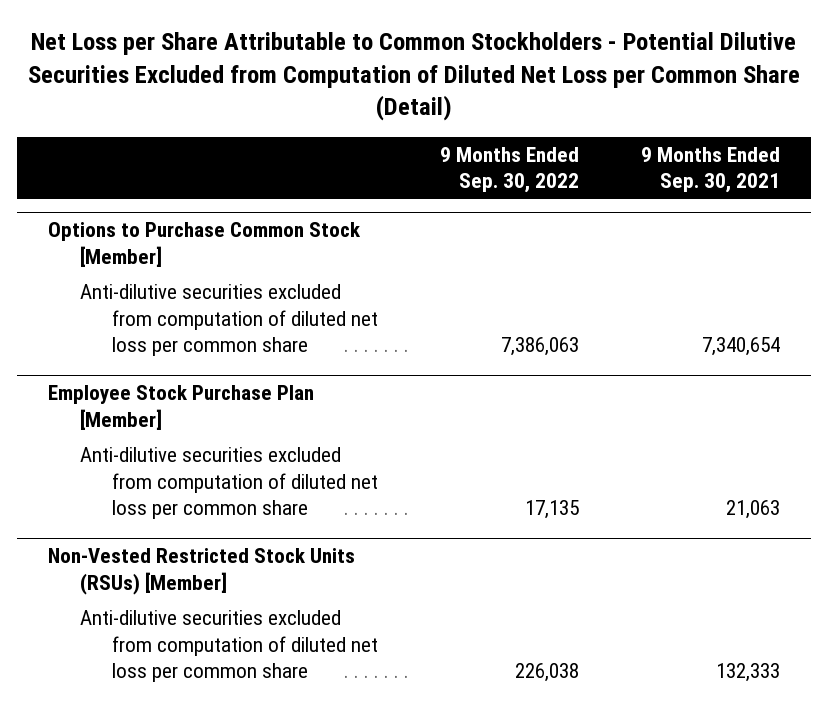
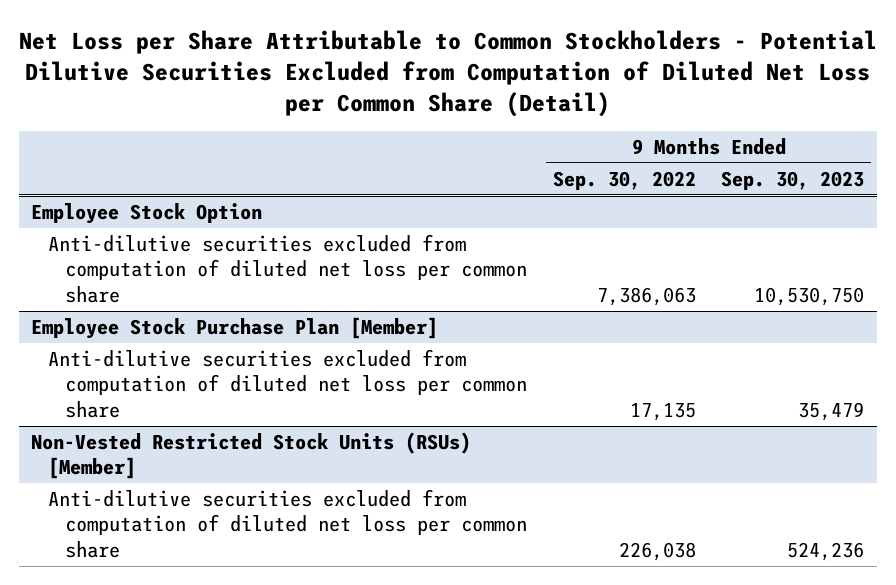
[640,146,780,194] 9 Months Ended Sep. 30, 2021 -> none
none -> [721,170,865,190] Sep. 30, 2023
[48,222,362,268] Options to Purchase Common Stock [Member] -> [31,202,263,224] Employee Stock Option

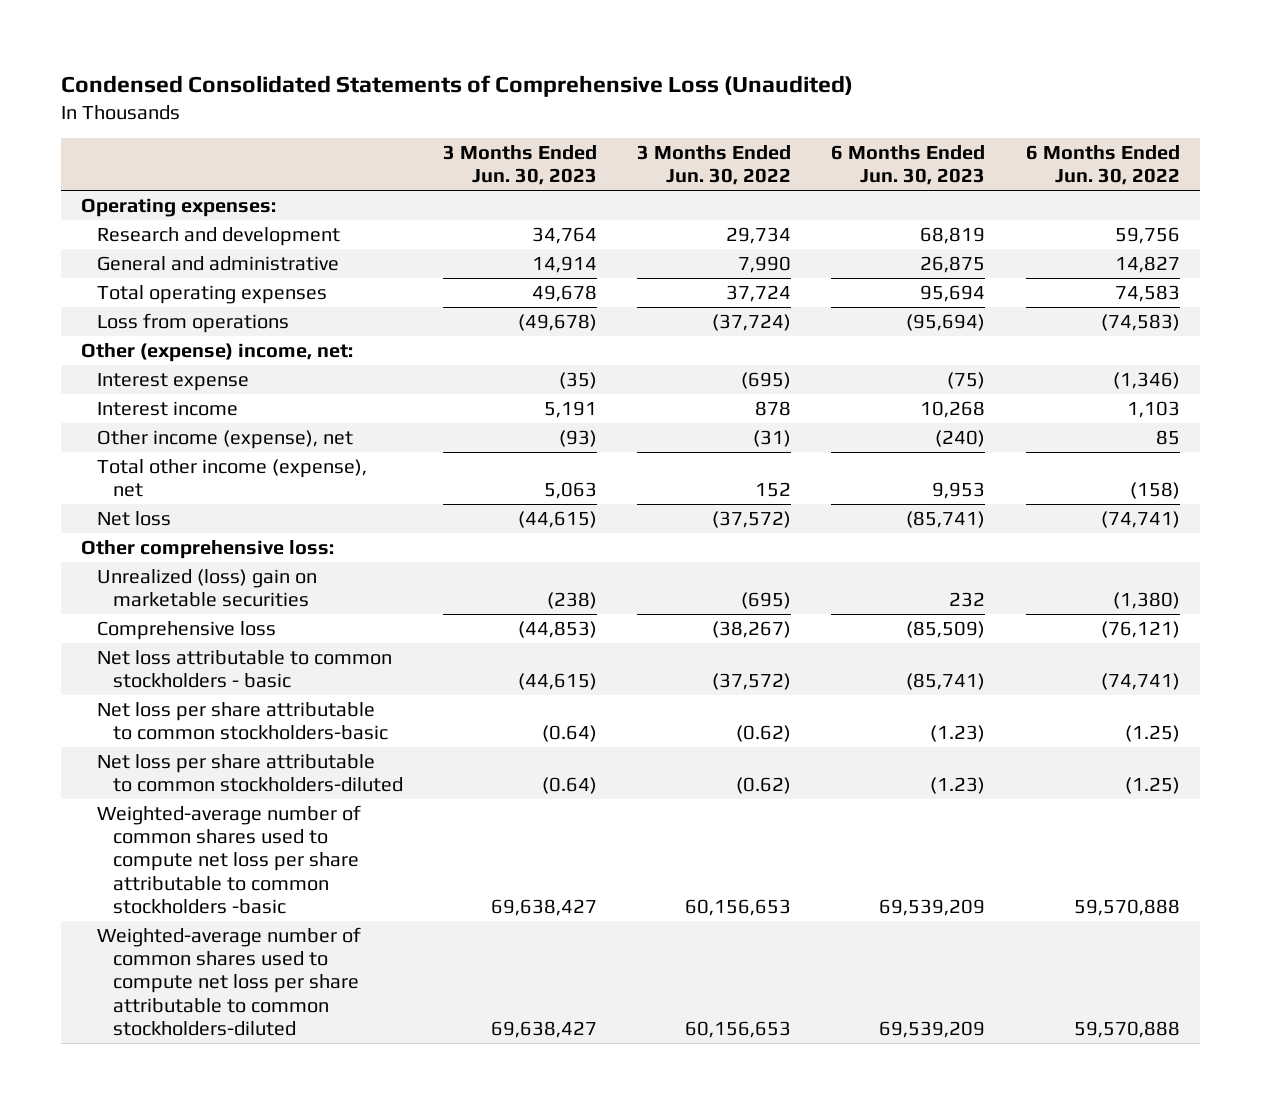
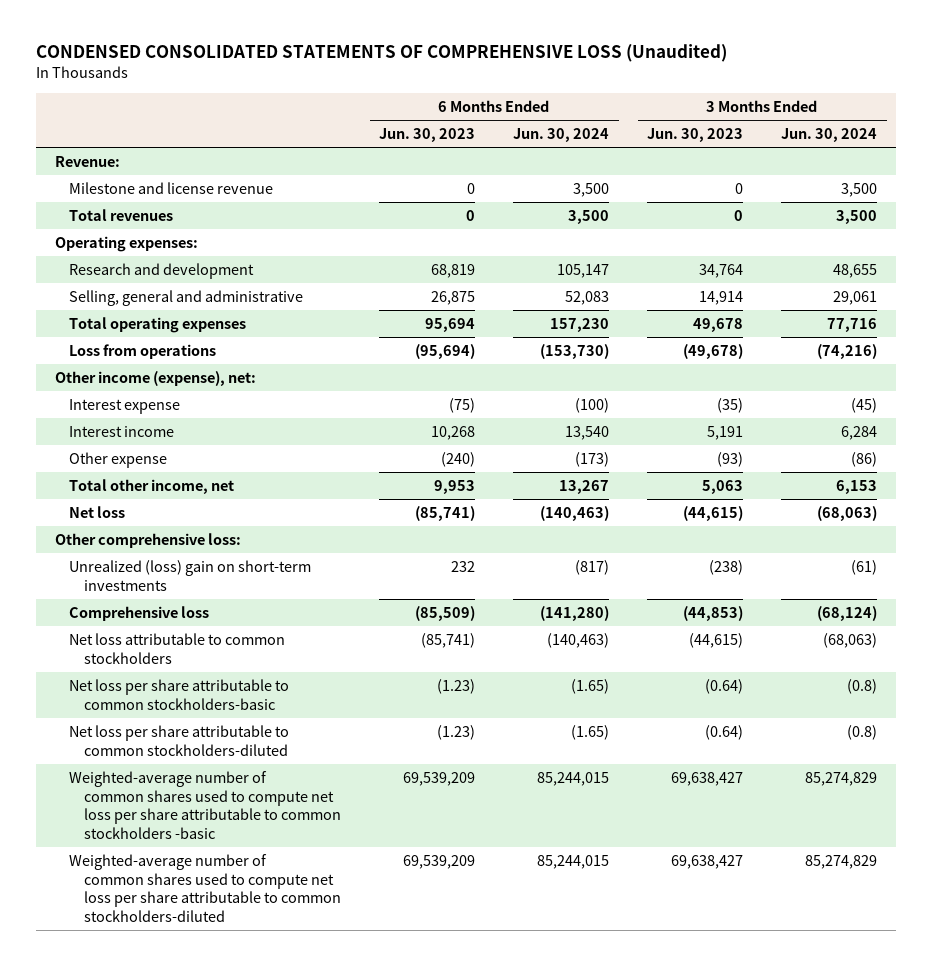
[61,74,854,97] Condensed Consolidated Statements of Comprehensive Loss (Unaudited) -> [35,44,727,63] CONDENSED CONSOLIDATED STATEMENTS OF COMPREHENSIVE LOSS (Unaudited)
[637,145,792,186] 3 Months Ended Jun. 30, 2022 -> none
[1025,145,1180,186] 6 Months Ended Jun. 30, 2022 -> none
none -> [513,127,610,142] Jun. 30, 2024
none -> [781,127,878,142] Jun. 30, 2024
none -> [54,155,120,167] Revenue:
none -> [69,181,274,194] Milestone and license revenue
none -> [69,208,174,221] Total revenues
[96,255,339,271] General and administrative -> [69,289,304,306] Selling, general and administrative
[81,342,354,362] Other (expense) income, net: -> [54,370,256,386] Other income (expense), net:
[96,429,353,449] Other income (expense), net -> [69,451,168,468] Other expense
[96,458,367,498] Total other income (expense), net -> [69,478,235,494] Total other income, net
[96,568,317,608] Unrealized (loss) gain on marketable securities -> [69,559,312,591] Unrealized (loss) gain on short-term investments
[96,649,392,689] Net loss attributable to common stockholders - basic -> [69,632,286,664] Net loss attributable to common stockholders

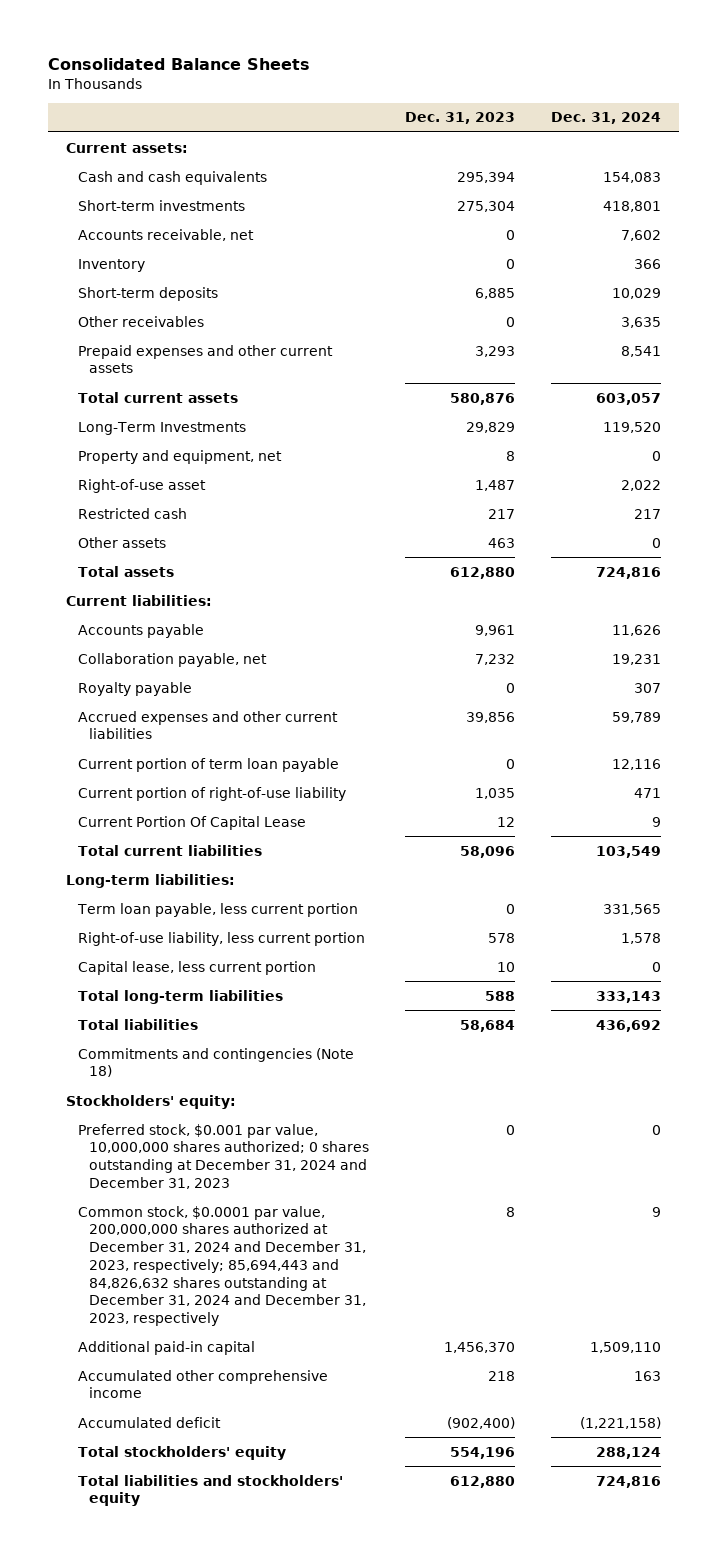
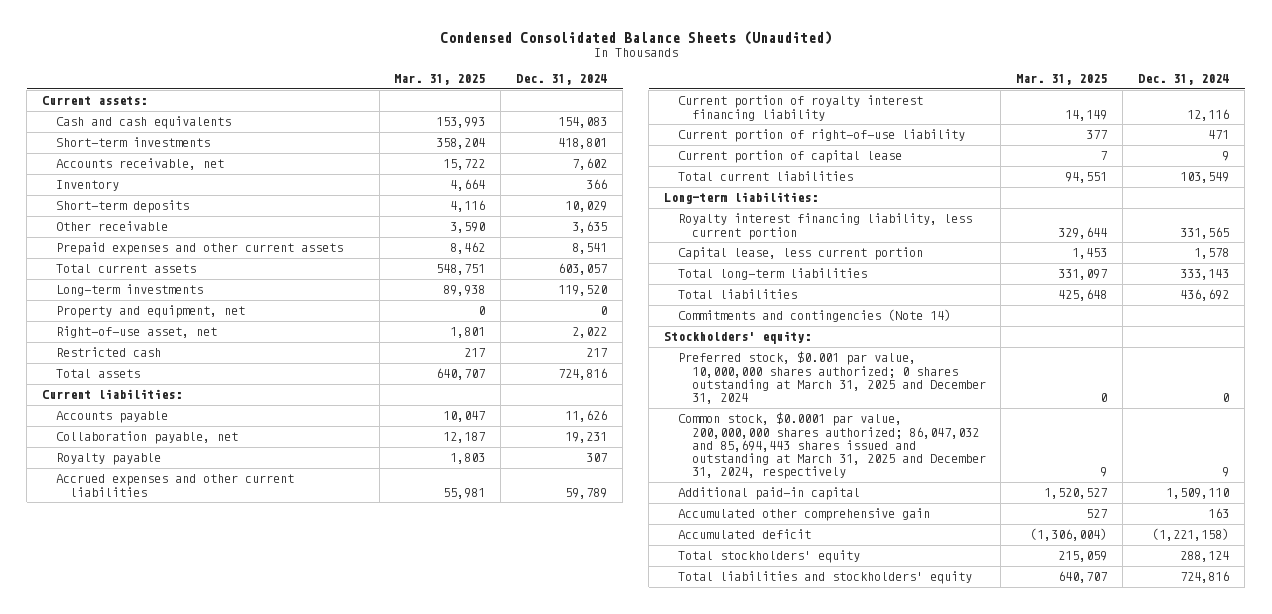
[48,57,311,70] Consolidated Balance Sheets -> [439,31,832,46] Condensed Consolidated Balance Sheets (Unaudited)
[405,112,516,125] Dec. 31, 2023 -> none
none -> [394,74,486,86] Mar. 31, 2025
[77,315,204,327] Other receivables -> [56,221,169,232] Other receivable
[77,421,246,435] Long-Term Investments -> [56,284,204,297] Long-term investments
[77,478,206,493] Right-of-use asset -> [56,326,218,339] Right-of-use asset, net
[77,536,166,548] Other assets -> none
[77,757,339,772] Current portion of term loan payable -> [677,95,923,121] Current portion of royalty interest financing liability
[77,815,306,830] Current Portion Of Capital Lease -> [677,150,902,164] Current portion of capital lease
[77,931,365,946] Right-of-use liability, less current portion -> none
[76,902,358,917] Term loan payable, less current portion -> [677,213,972,240] Royalty interest financing liability, less current portion
[651,961,661,972] 0 -> [1194,248,1230,260] 1,578
[77,1047,354,1078] Commitments and contingencies (Note 18) -> [677,309,951,323] Commitments and contingencies (Note 14)
[77,1123,370,1189] Preferred stock, $0.001 par value, 10,000,000 shares authorized; 0 shares outstanding at December 31, 2024 and December 31, 2023 -> [677,351,986,405] Preferred stock, $0.001 par value, 10,000,000 shares authorized; 0 shares outstanding at March 31, 2025 and December 31, 2024
[77,1205,367,1327] Common stock, $0.0001 par value, 200,000,000 shares authorized at December 31, 2024 and December 31, 2023, respectively; 85,694,443 and 84,826,632 shares outstanding at December 31, 2024 and December 31, 2023, respectively -> [677,412,986,480] Common stock, $0.0001 par value, 200,000,000 shares authorized; 86,047,032 and 85,694,443 shares issued and outstanding at March 31, 2025 and December 31, 2024, respectively
[77,1369,328,1399] Accumulated other comprehensive income -> [677,508,930,522] Accumulated other comprehensive gain

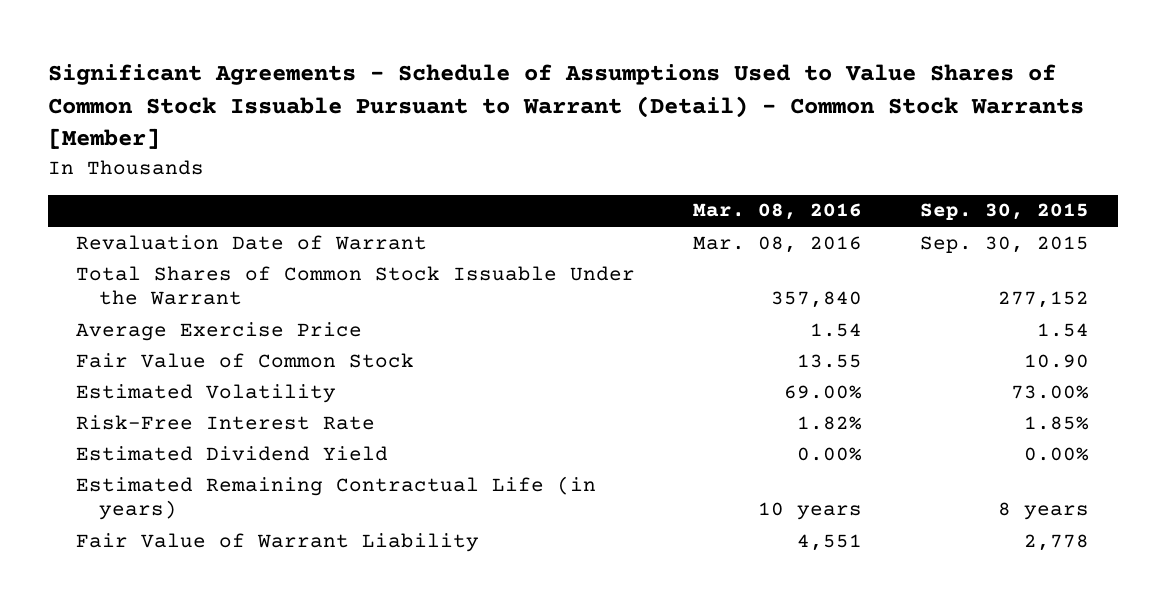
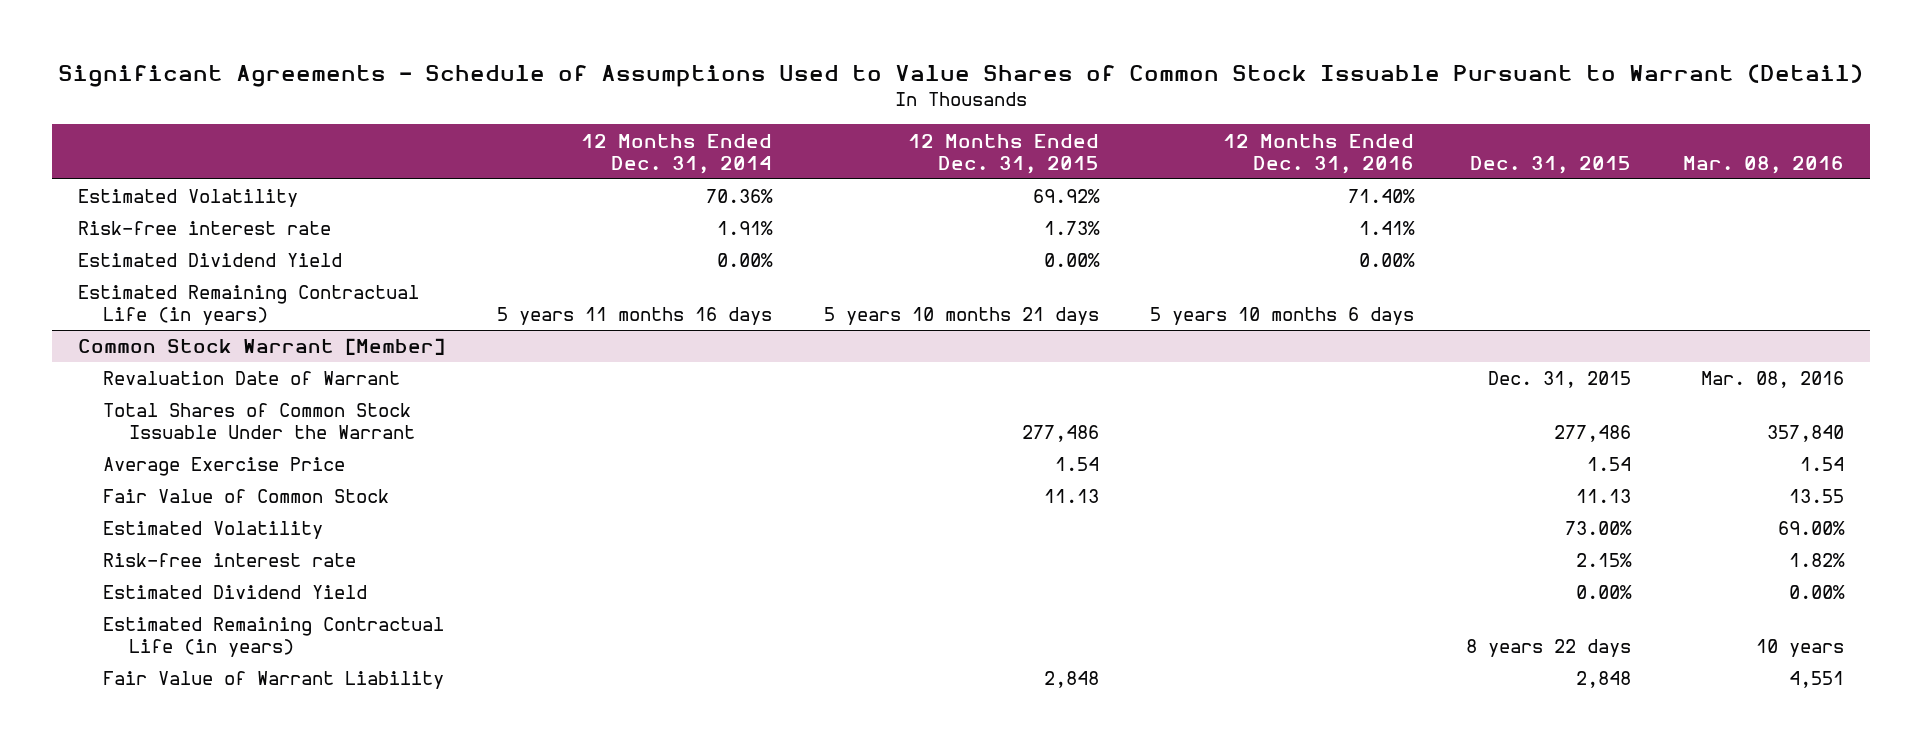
[47,64,1084,150] Significant Agreements - Schedule of Assumptions Used to Value Shares of Common Stock Issuable Pursuant to Warrant (Detail) - Common Stock Warrants [Member] -> [58,63,1864,87] Significant Agreements - Schedule of Assumptions Used to Value Shares of Common Stock Issuable Pursuant to Warrant (Detail)
[919,203,1089,221] Sep. 30, 2015 -> none
none -> [580,133,772,174] 12 Months Ended Dec. 31, 2014
none -> [907,133,1099,174] 12 Months Ended Dec. 31, 2015
none -> [1223,133,1415,174] 12 Months Ended Dec. 31, 2016
none -> [1470,155,1632,174] Dec. 31, 2015
none -> [77,189,298,208] Estimated Volatility
none -> [77,221,331,236] Risk-free interest rate
none -> [77,253,342,268] Estimated Dividend Yield
none -> [77,285,419,326] Estimated Remaining Contractual Life (in years)
none -> [77,338,445,356] Common Stock Warrant [Member]
[76,414,376,430] Risk-Free Interest Rate -> [103,553,357,568] Risk-free interest rate

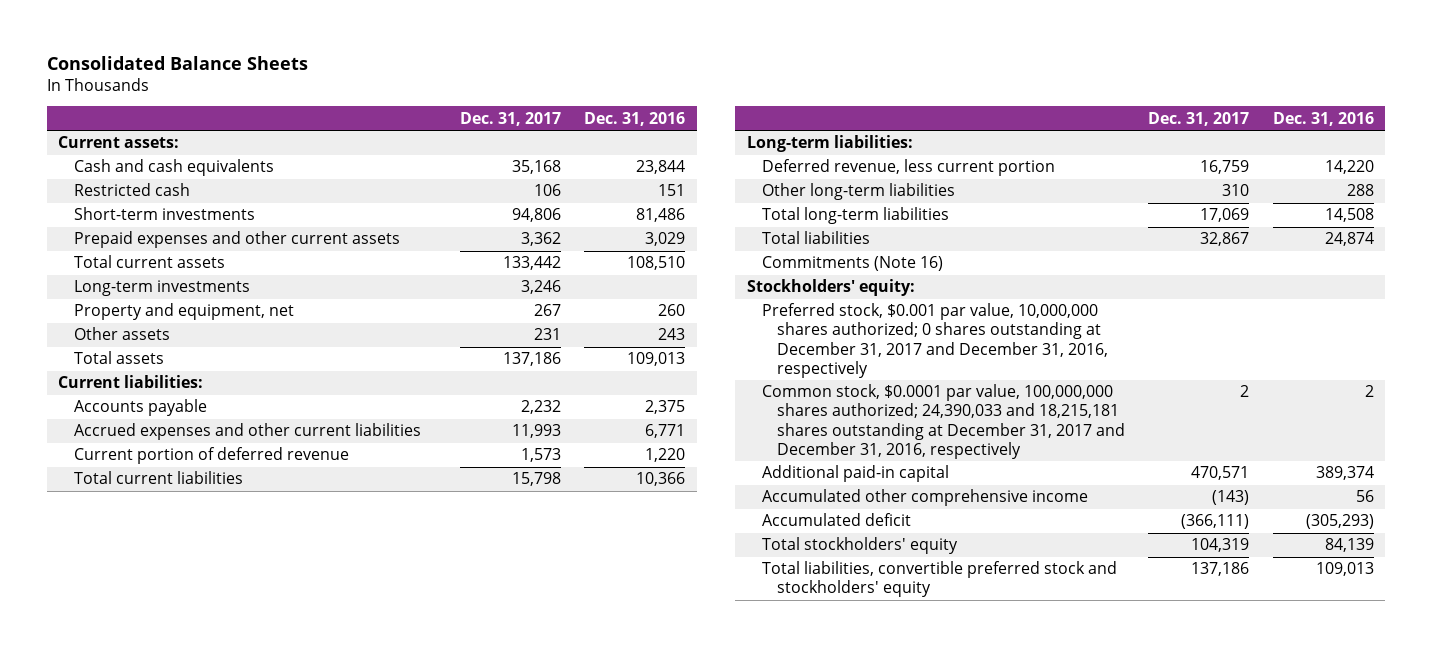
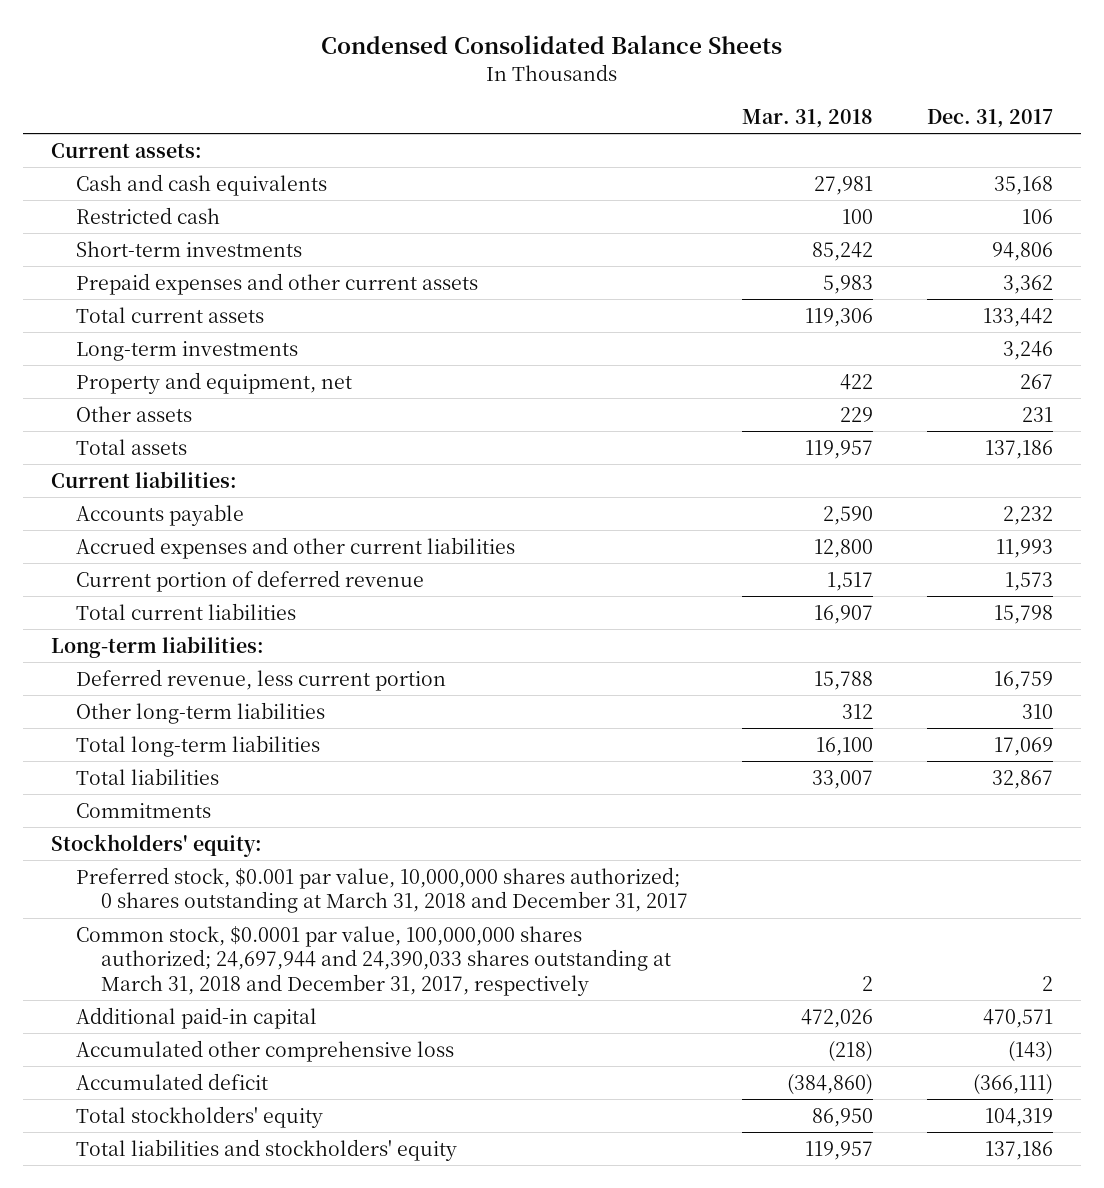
[46,56,308,71] Consolidated Balance Sheets -> [321,35,783,55] Condensed Consolidated Balance Sheets
[584,111,686,126] Dec. 31, 2016 -> none
none -> [741,108,873,128] Mar. 31, 2018
[761,256,943,272] Commitments (Note 16) -> [75,802,211,818] Commitments
[761,303,1109,378] Preferred stock, $0.001 par value, 10,000,000 shares authorized; 0 shares outstanding at December 31, 2017 and December 31, 2016, respectively -> [75,866,688,914] Preferred stock, $0.001 par value, 10,000,000 shares authorized; 0 shares outstanding at March 31, 2018 and December 31, 2017
[761,384,1126,459] Common stock, $0.0001 par value, 100,000,000 shares authorized; 24,390,033 and 18,215,181 shares outstanding at December 31, 2017 and December 31, 2016, respectively -> [75,925,671,996] Common stock, $0.0001 par value, 100,000,000 shares authorized; 24,697,944 and 24,390,033 shares outstanding at March 31, 2018 and December 31, 2017, respectively
[761,489,1088,507] Accumulated other comprehensive income -> [75,1039,454,1062] Accumulated other comprehensive loss
[761,561,1117,598] Total liabilities, convertible preferred stock and stockholders' equity -> [75,1138,457,1161] Total liabilities and stockholders' equity

